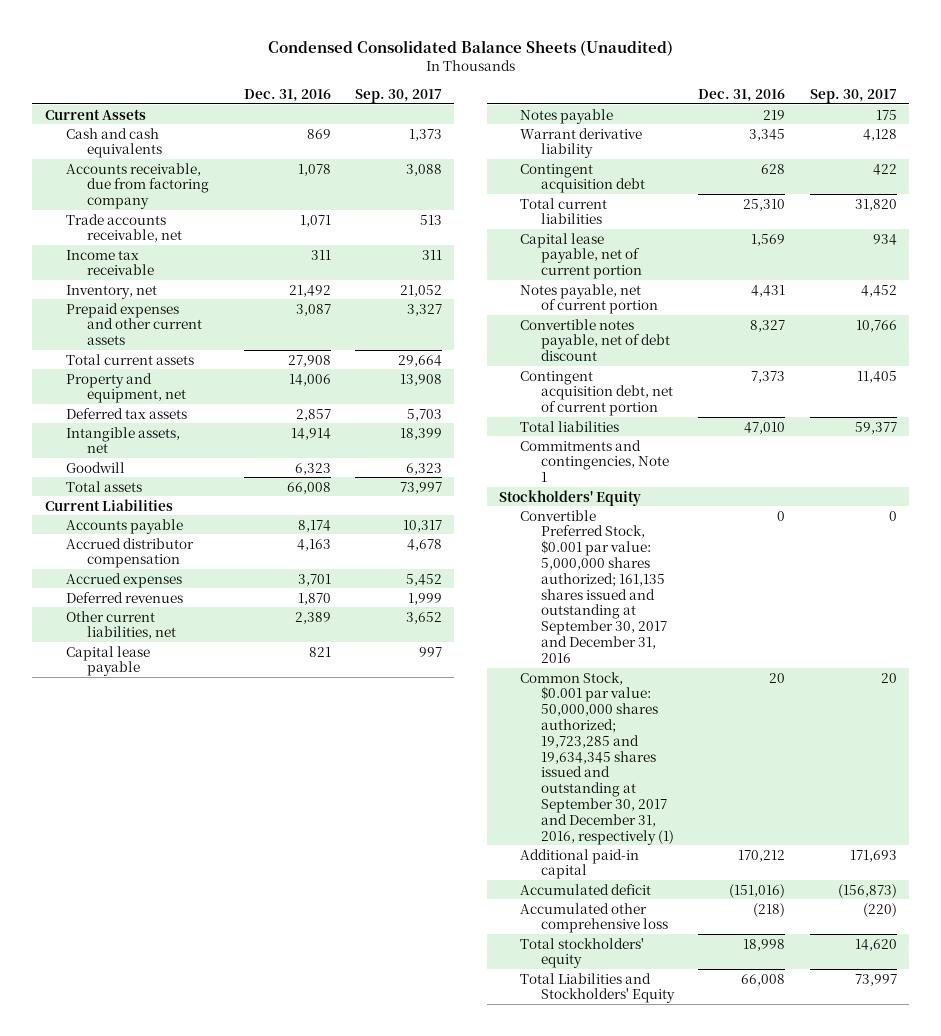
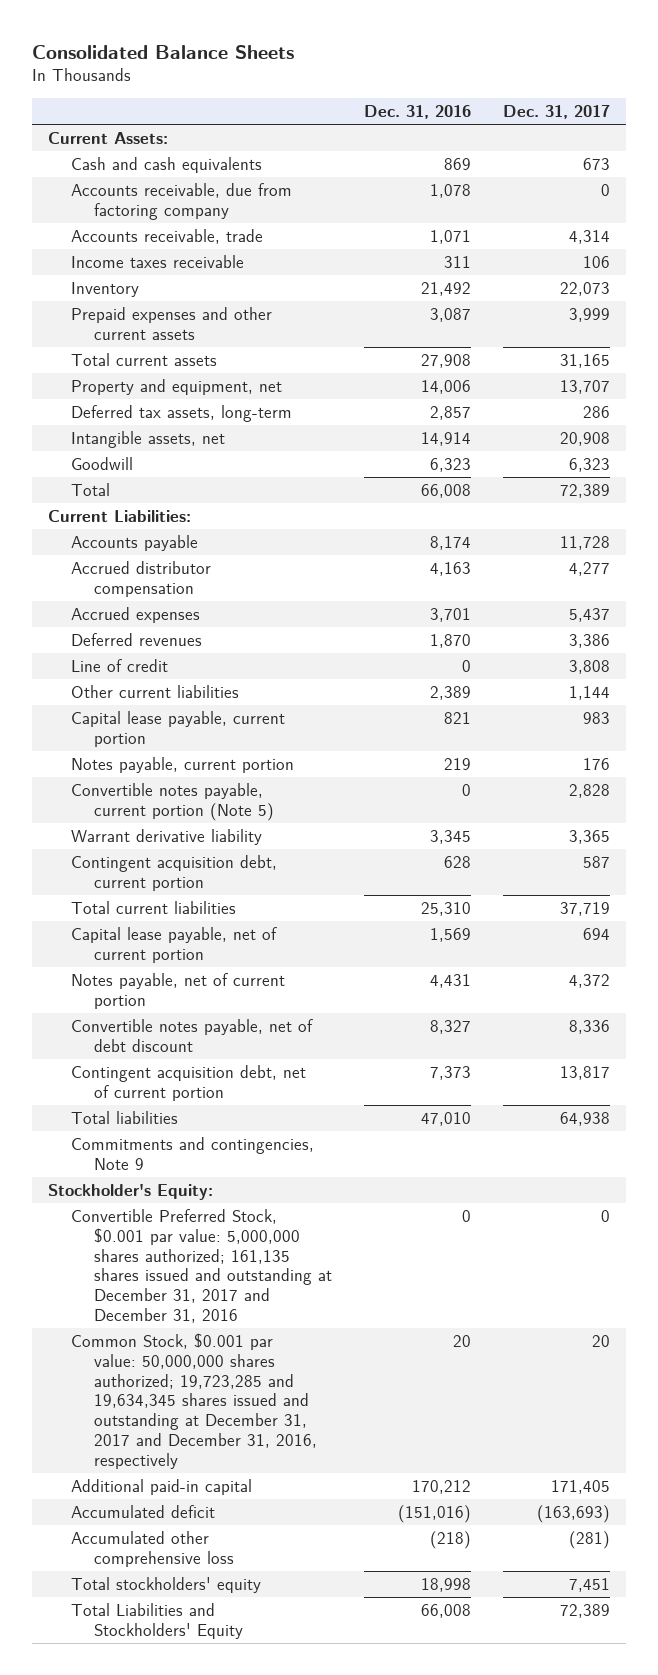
[267,40,673,57] Condensed Consolidated Balance Sheets (Unaudited) -> [32,44,295,59] Consolidated Balance Sheets
[354,88,442,103] Sep. 30, 2017 -> none
none -> [502,105,610,120] Dec. 31, 2017
[44,108,146,120] Current Assets -> [48,132,169,145] Current Assets:
[65,213,182,243] Trade accounts receivable, net -> [70,229,263,245] Accounts receivable, trade
[65,249,154,276] Income tax receivable -> [70,255,244,269] Income taxes receivable
[65,284,157,299] Inventory, net -> [70,282,139,298] Inventory
[65,407,187,419] Deferred tax assets -> [70,405,292,423] Deferred tax assets, long-term
[65,480,142,492] Total assets -> [70,483,110,497] Total
[44,498,173,511] Current Liabilities -> [48,510,192,523] Current Liabilities:
none -> [70,659,168,673] Line of credit
[65,610,176,640] Other current liabilities, net -> [70,685,239,699] Other current liabilities
[65,645,150,677] Capital lease payable -> [70,711,285,747] Capital lease payable, current portion
none -> [70,757,294,774] Notes payable, current portion
[520,108,614,124] Notes payable -> [70,783,274,821] Convertible notes payable, current portion (Note 5)
[763,109,786,120] 219 -> [461,784,471,797] 0
[520,163,646,194] Contingent acquisition debt -> [70,855,277,891] Contingent acquisition debt, current portion
[520,439,670,483] Commitments and contingencies, Note 1 -> [70,1137,314,1170] Commitments and contingencies, Note 9
[499,489,642,506] Stockholders' Equity -> [48,1184,214,1201] Stockholder's Equity:
[520,509,668,663] Convertible Preferred Stock, $0.001 par value: 5,000,000 shares authorized; 161,135 shares issued and outstanding at September 30, 2017 and December 31, 2016 -> [70,1209,332,1323] Convertible Preferred Stock, $0.001 par value: 5,000,000 shares authorized; 161,135 shares issued and outstanding at December 31, 2017 and December 31, 2016
[520,671,675,845] Common Stock, $0.001 par value: 50,000,000 shares authorized; 19,723,285 and 19,634,345 shares issued and outstanding at September 30, 2017 and December 31, 2016, respectively (1) -> [70,1333,317,1469] Common Stock, $0.001 par value: 50,000,000 shares authorized; 19,723,285 and 19,634,345 shares issued and outstanding at December 31, 2017 and December 31, 2016, respectively

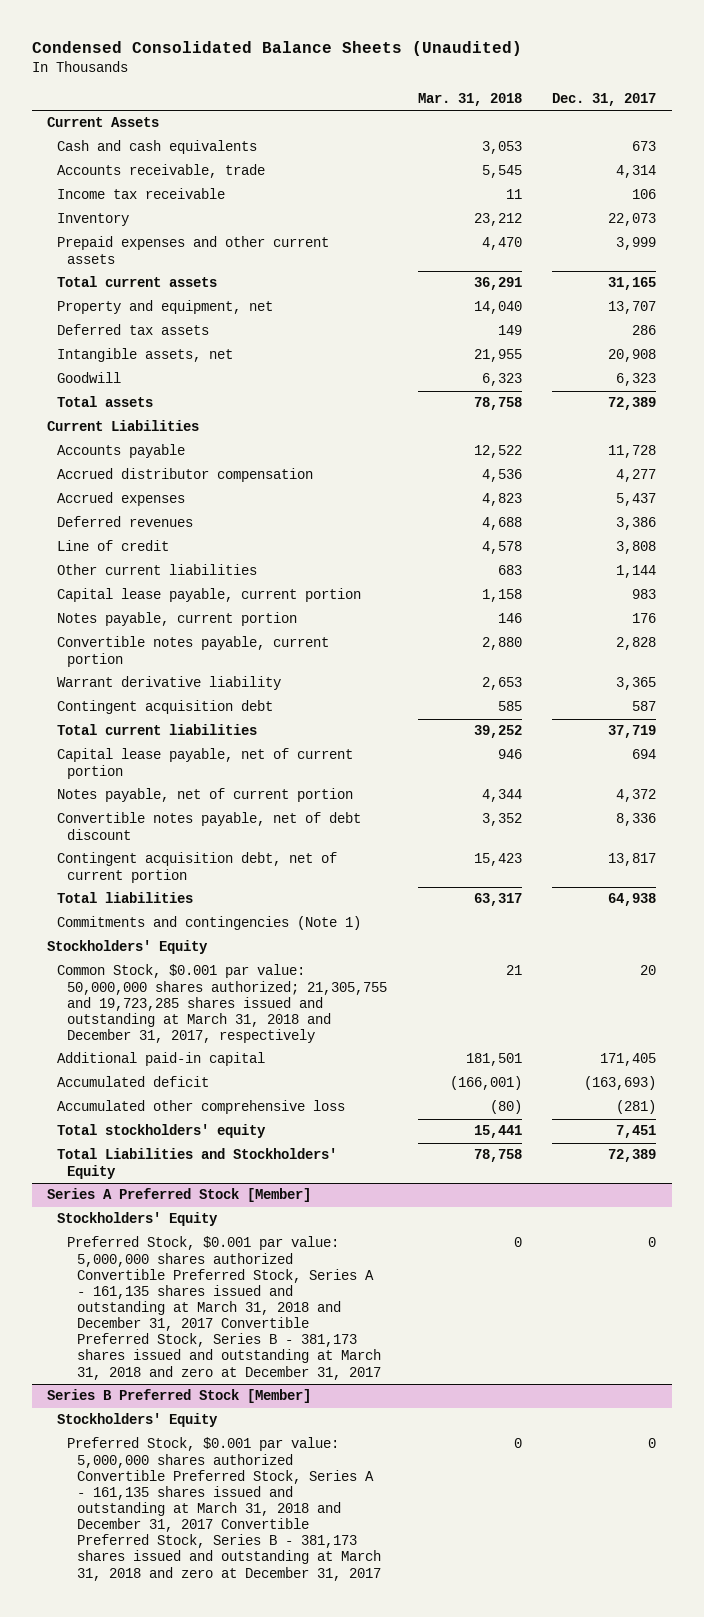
[32,44,295,59] Consolidated Balance Sheets -> [31,41,522,57] Condensed Consolidated Balance Sheets (Unaudited)
[363,105,471,120] Dec. 31, 2016 -> none
none -> [417,92,522,106] Mar. 31, 2018
[48,132,169,145] Current Assets: -> [47,117,160,128] Current Assets
[70,183,292,220] Accounts receivable, due from factoring company -> none
[70,255,244,269] Income taxes receivable -> [56,188,225,200] Income tax receivable
[70,405,292,423] Deferred tax assets, long-term -> [56,324,209,336] Deferred tax assets
[70,483,110,497] Total -> [56,396,153,408] Total assets
[48,510,192,523] Current Liabilities: -> [47,420,200,432] Current Liabilities
[70,783,274,821] Convertible notes payable, current portion (Note 5) -> [56,636,329,667] Convertible notes payable, current portion
[70,855,277,891] Contingent acquisition debt, current portion -> [56,700,273,715] Contingent acquisition debt
[70,1209,332,1323] Convertible Preferred Stock, $0.001 par value: 5,000,000 shares authorized; 161,135 shares issued and outstanding at December 31, 2017 and December 31, 2016 -> none
[70,1137,314,1170] Commitments and contingencies, Note 9 -> [56,916,361,931] Commitments and contingencies (Note 1)
[48,1184,214,1201] Stockholder's Equity: -> [47,940,209,955] Stockholders' Equity
[70,1333,317,1469] Common Stock, $0.001 par value: 50,000,000 shares authorized; 19,723,285 and 19,634,345 shares issued and outstanding at December 31, 2017 and December 31, 2016, respectively -> [56,964,387,1044] Common Stock, $0.001 par value: 50,000,000 shares authorized; 21,305,755 and 19,723,285 shares issued and outstanding at March 31, 2018 and December 31, 2017, respectively
none -> [47,1188,312,1203] Series A Preferred Stock [Member]
none -> [56,1212,218,1227] Stockholders' Equity
none -> [66,1236,381,1380] Preferred Stock, $0.001 par value: 5,000,000 shares authorized Convertible Preferred Stock, Series A - 161,135 shares issued and outstanding at March 31, 2018 and December 31, 2017 Convertible Preferred Stock, Series B - 381,173 shares issued and outstanding at March 31, 2018 and zero at December 31, 2017
none -> [47,1389,312,1404] Series B Preferred Stock [Member]
none -> [56,1413,218,1428] Stockholders' Equity
none -> [66,1437,381,1581] Preferred Stock, $0.001 par value: 5,000,000 shares authorized Convertible Preferred Stock, Series A - 161,135 shares issued and outstanding at March 31, 2018 and December 31, 2017 Convertible Preferred Stock, Series B - 381,173 shares issued and outstanding at March 31, 2018 and zero at December 31, 2017

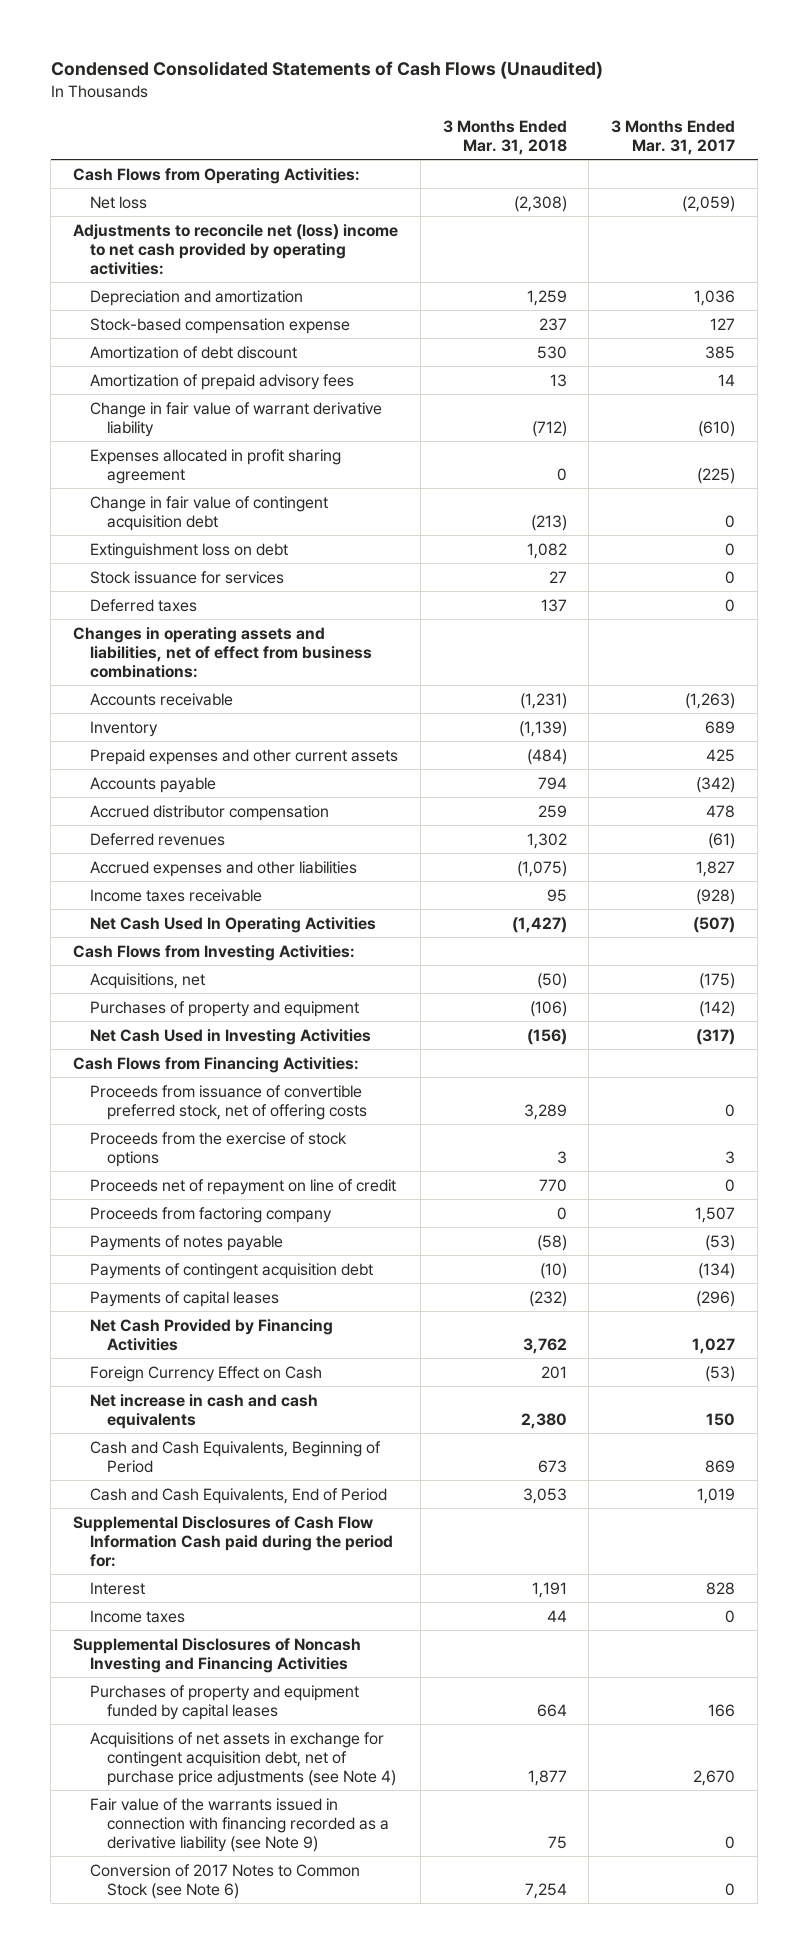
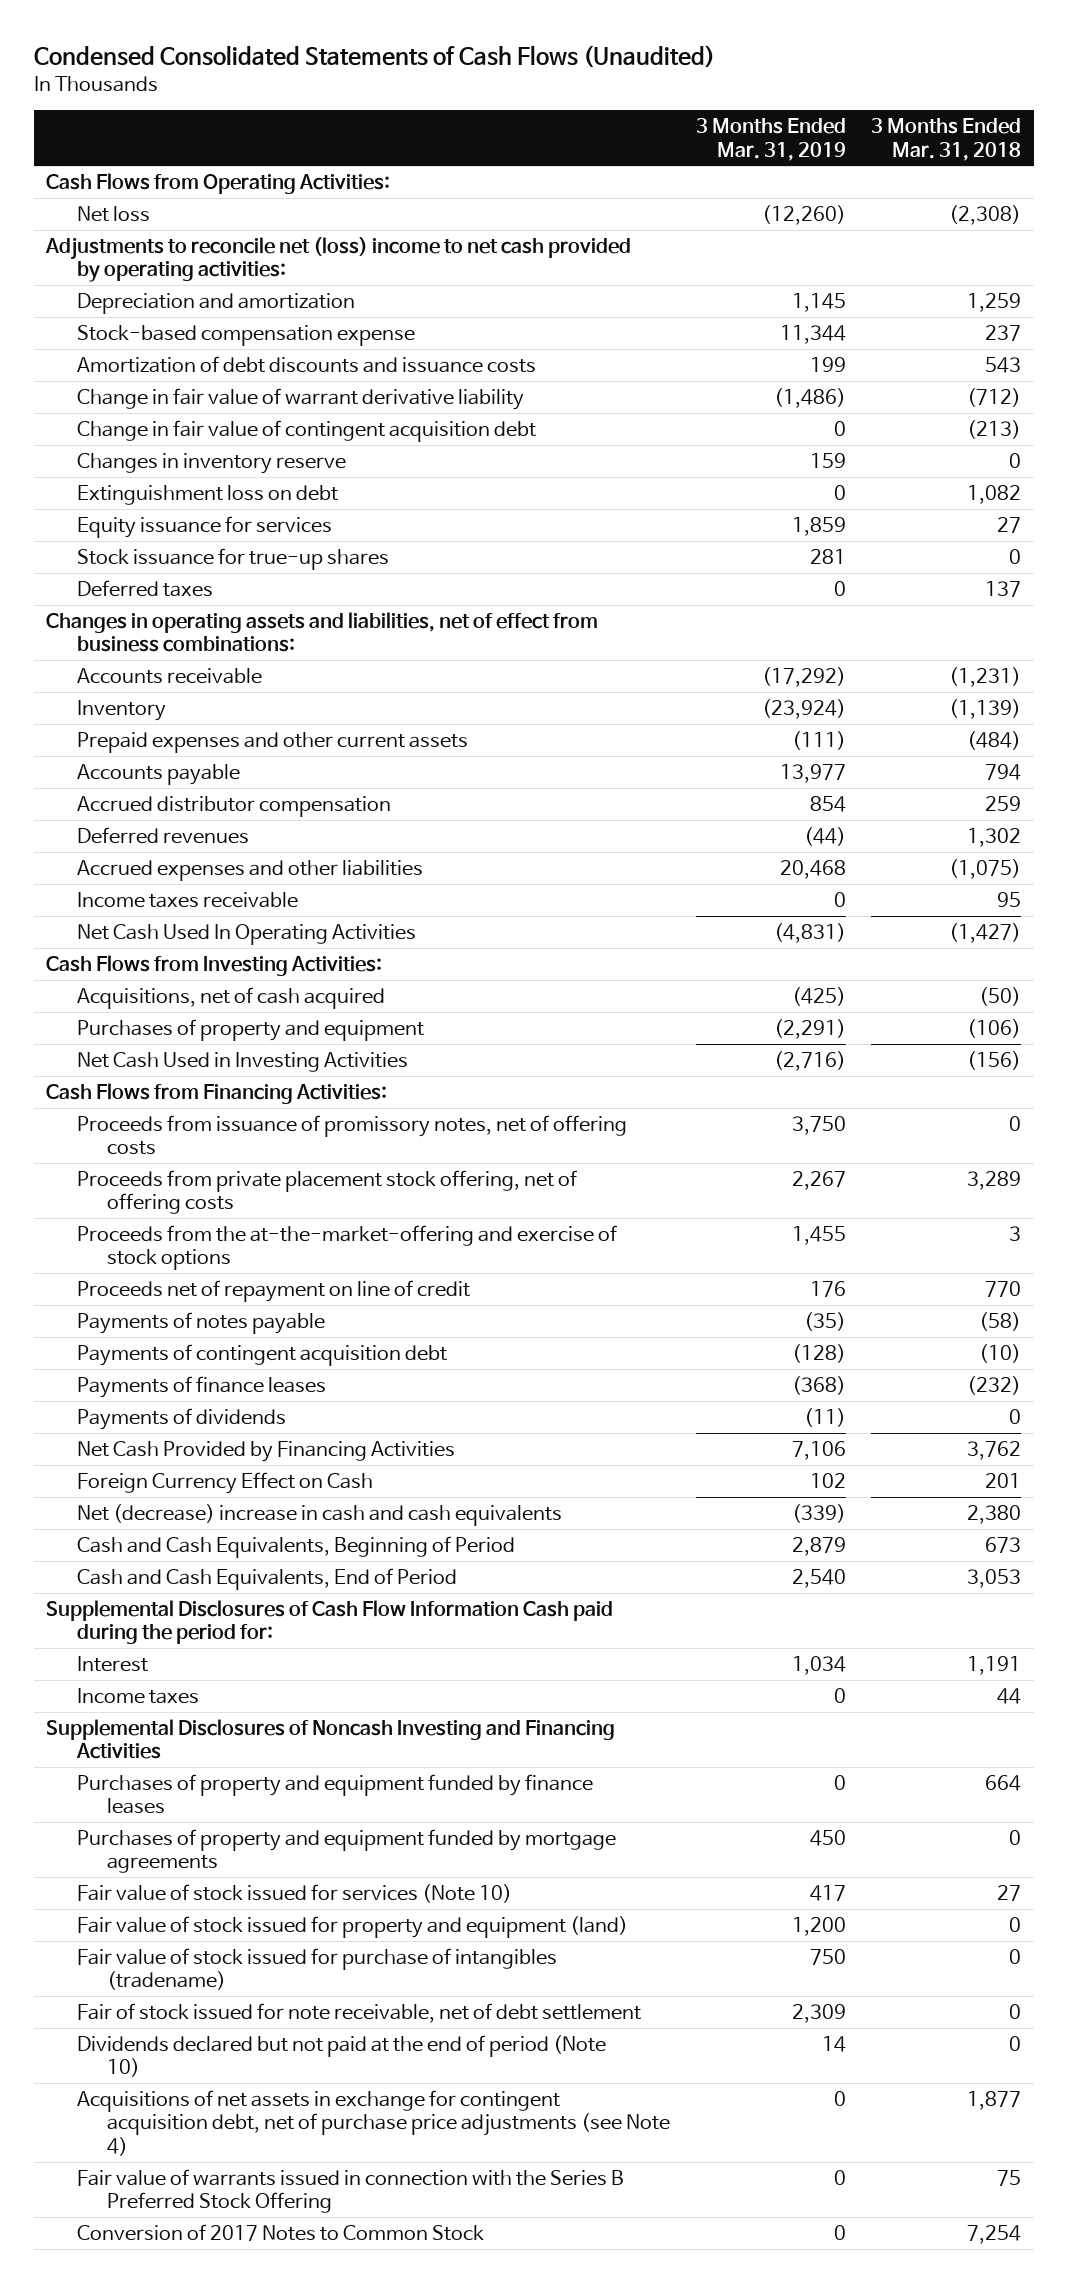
[611,119,736,155] 3 Months Ended Mar. 31, 2017 -> none
none -> [695,118,846,161] 3 Months Ended Mar. 31, 2019
[90,373,355,390] Amortization of prepaid advisory fees -> none
[90,345,298,359] Amortization of debt discount -> [76,355,536,373] Amortization of debt discounts and issuance costs
[536,345,567,359] 530 -> [985,356,1022,373] 543
[90,448,342,484] Expenses allocated in profit sharing agreement -> none
none -> [76,452,346,474] Changes in inventory reserve
[90,570,285,584] Stock issuance for services -> [76,515,332,538] Equity issuance for services
none -> [76,547,389,570] Stock issuance for true-up shares
[90,972,206,989] Acquisitions, net -> [76,986,385,1009] Acquisitions, net of cash acquired
none -> [76,1114,627,1156] Proceeds from issuance of promissory notes, net of offering costs
[90,1084,368,1120] Proceeds from issuance of convertible preferred stock, net of offering costs -> [76,1169,577,1215] Proceeds from private placement stock offering, net of offering costs
[90,1131,348,1167] Proceeds from the exercise of stock options -> [76,1224,617,1271] Proceeds from the at-the-market-offering and exercise of stock options
[90,1206,333,1223] Proceeds from factoring company -> none
[90,1290,280,1307] Payments of capital leases -> [76,1375,326,1398] Payments of finance leases
none -> [76,1407,286,1430] Payments of dividends
[90,1393,319,1429] Net increase in cash and cash equivalents -> [76,1503,562,1526] Net (decrease) increase in cash and cash equivalents
[90,1684,360,1720] Purchases of property and equipment funded by capital leases -> [76,1773,593,1815] Purchases of property and equipment funded by finance leases
none -> [76,1828,616,1874] Purchases of property and equipment funded by mortgage agreements
none -> [76,1883,512,1903] Fair value of stock issued for services (Note 10)
none -> [76,1915,628,1938] Fair value of stock issued for property and equipment (land)
none -> [76,1947,557,1991] Fair value of stock issued for purchase of intangibles (tradename)
none -> [76,2002,641,2023] Fair of stock issued for note receivable, net of debt settlement
none -> [76,2034,606,2078] Dividends declared but not paid at the end of period (Note 10)
[90,1797,390,1852] Fair value of the warrants issued in connection with financing recorded as a derivative liability (see Note 9) -> none
none -> [76,2168,624,2214] Fair value of warrants issued in connection with the Series B Preferred Stock Offering
[90,1863,361,1899] Conversion of 2017 Notes to Common Stock (see Note 6) -> [76,2223,484,2241] Conversion of 2017 Notes to Common Stock

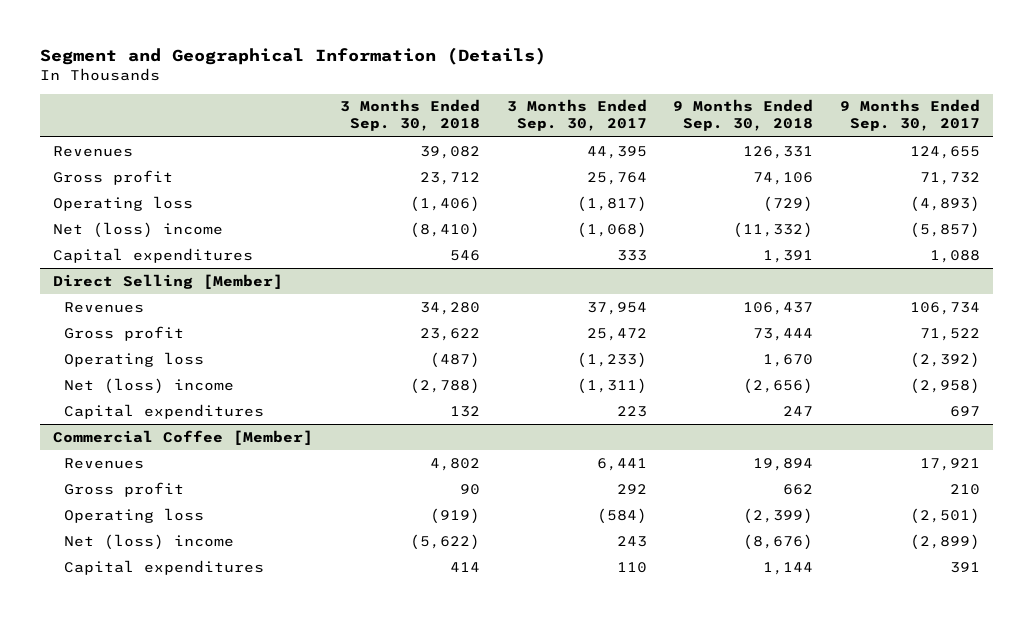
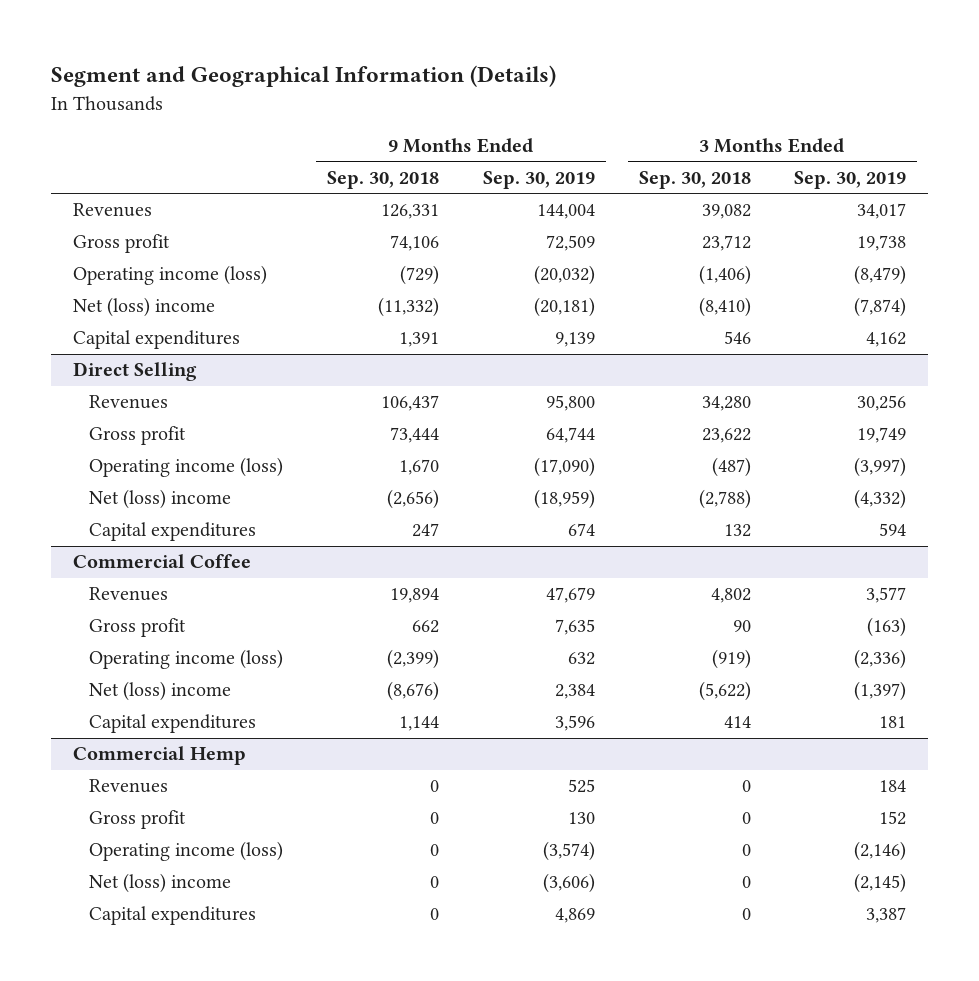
[506,99,647,132] 3 Months Ended Sep. 30, 2017 -> none
[839,99,980,132] 9 Months Ended Sep. 30, 2017 -> none
none -> [482,170,595,189] Sep. 30, 2019
none -> [794,170,907,189] Sep. 30, 2019
[53,195,194,211] Operating loss -> [73,265,268,286] Operating income (loss)
[53,273,284,289] Direct Selling [Member] -> [73,362,198,382] Direct Selling
[63,351,204,367] Operating loss -> [89,457,284,478] Operating income (loss)
[53,429,314,445] Commercial Coffee [Member] -> [73,554,252,569] Commercial Coffee
[63,507,204,523] Operating loss -> [89,649,284,670] Operating income (loss)
none -> [73,746,247,766] Commercial Hemp
none -> [89,779,169,794] Revenues
none -> [89,810,187,830] Gross profit
none -> [89,841,284,862] Operating income (loss)
none -> [89,873,232,894] Net (loss) income
none -> [89,906,257,926] Capital expenditures

